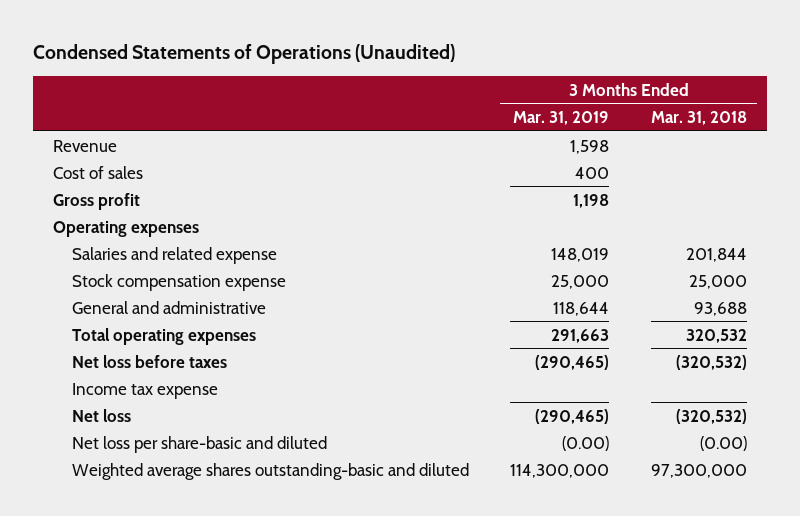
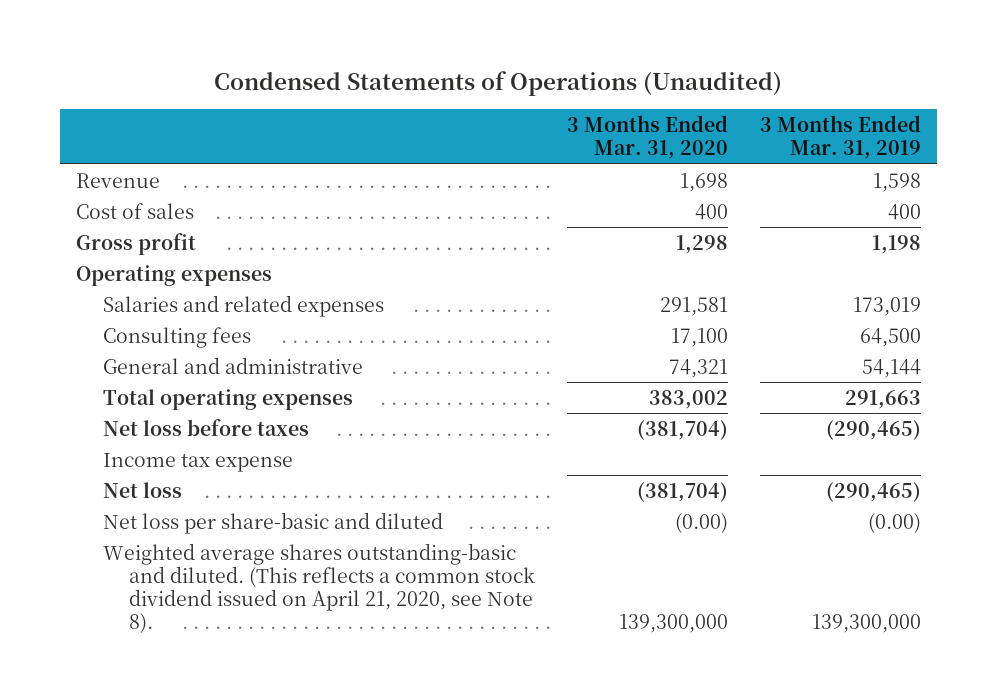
[650,110,747,125] Mar. 31, 2018 -> none
none -> [567,115,729,160] 3 Months Ended Mar. 31, 2020
[72,273,287,291] Stock compensation expense -> none
[72,246,278,264] Salaries and related expense -> [102,294,384,317] Salaries and related expenses
[551,247,610,262] 148,019 -> [853,296,922,316] 173,019
none -> [102,326,251,348] Consulting fees
[553,301,610,316] 118,644 -> [862,358,922,378] 54,144
[72,462,470,480] Weighted average shares outstanding-basic and diluted -> [102,542,536,635] Weighted average shares outstanding-basic and diluted. (This reflects a common stock dividend issued on April 21, 2020, see Note 8).
[510,463,610,478] 114,300,000 -> [812,614,922,634] 139,300,000

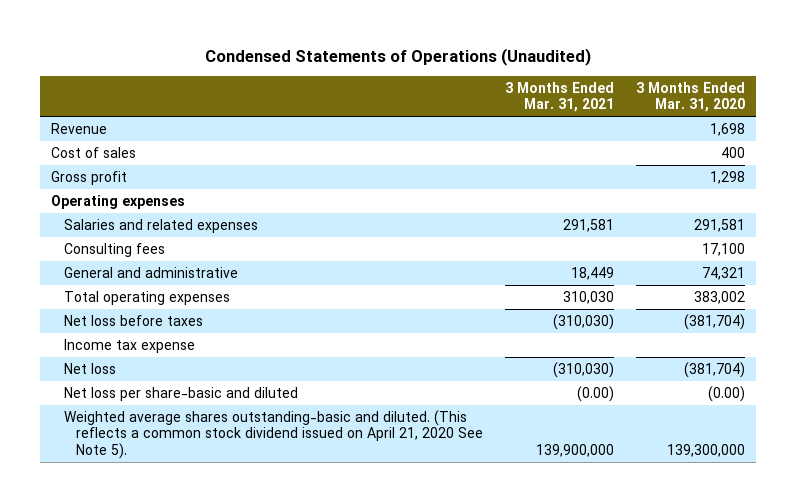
[760,115,922,160] 3 Months Ended Mar. 31, 2019 -> none
none -> [505,81,615,113] 3 Months Ended Mar. 31, 2021
[102,542,536,635] Weighted average shares outstanding-basic and diluted. (This reflects a common stock dividend issued on April 21, 2020, see Note 8). -> [63,409,484,459] Weighted average shares outstanding-basic and diluted. (This reflects a common stock dividend issued on April 21, 2020 See Note 5).

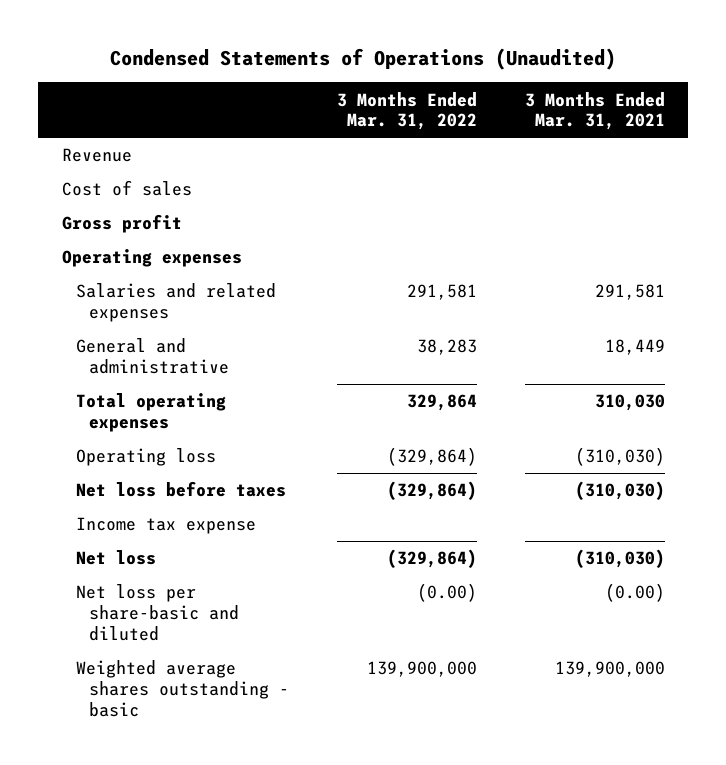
[635,81,745,113] 3 Months Ended Mar. 31, 2020 -> none
none -> [336,91,477,131] 3 Months Ended Mar. 31, 2022
[63,242,165,257] Consulting fees -> none
none -> [75,448,216,467] Operating loss
[63,409,484,459] Weighted average shares outstanding-basic and diluted. (This reflects a common stock dividend issued on April 21, 2020 See Note 5). -> [75,660,290,717] Weighted average shares outstanding - basic

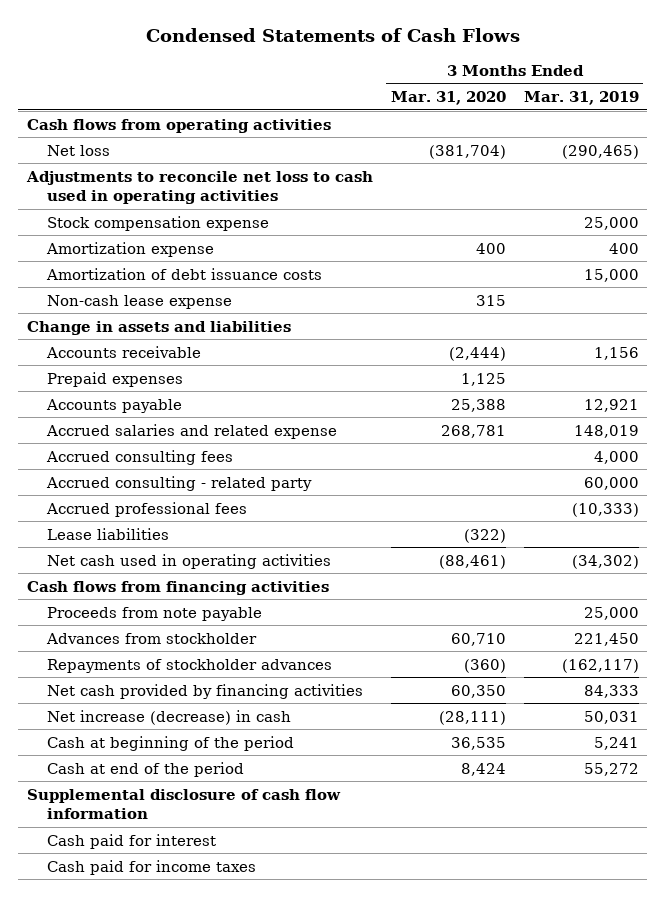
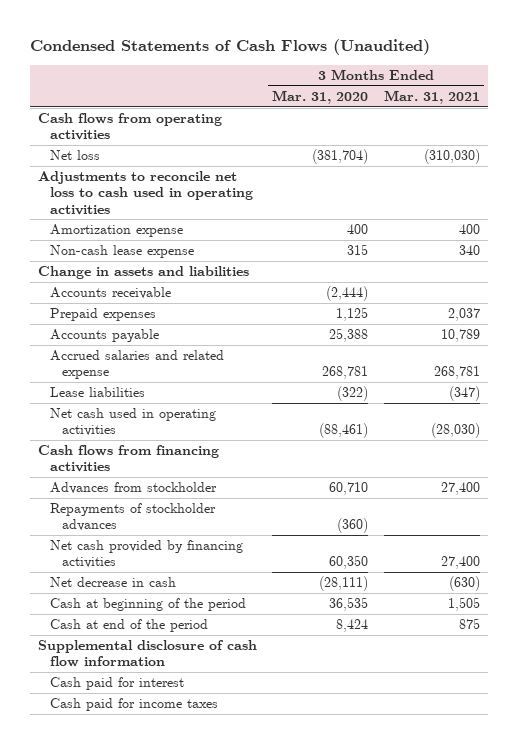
[145,27,520,42] Condensed Statements of Cash Flows -> [29,38,430,55] Condensed Statements of Cash Flows (Unaudited)
[523,91,639,106] Mar. 31, 2019 -> none
none -> [383,89,480,104] Mar. 31, 2021
[47,215,270,231] Stock compensation expense -> none
[46,267,323,280] Amortization of debt issuance costs -> none
[46,449,234,465] Accrued consulting fees -> none
[46,475,313,491] Accrued consulting - related party -> none
[46,501,248,517] Accrued professional fees -> none
[47,606,263,621] Proceeds from note payable -> none
[47,709,292,725] Net increase (decrease) in cash -> [49,577,176,588] Net decrease in cash

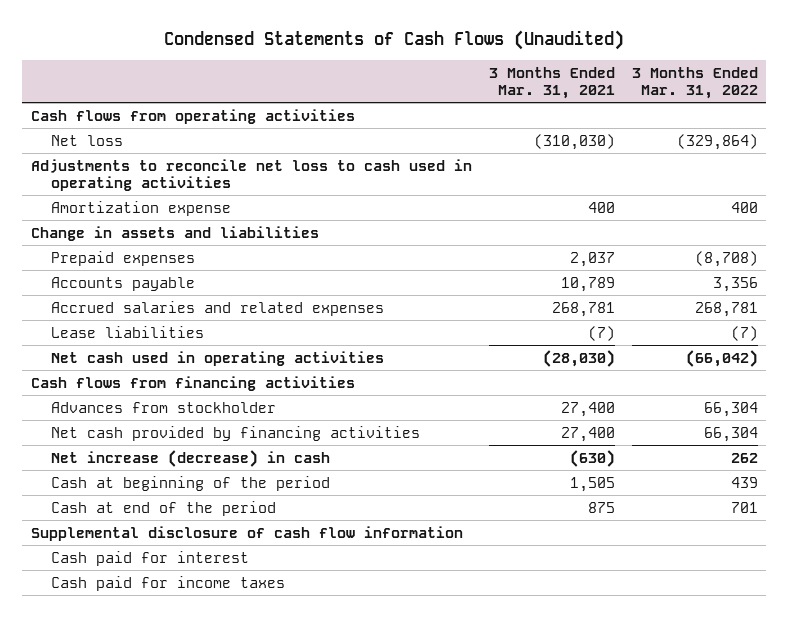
[272,89,369,104] Mar. 31, 2020 -> none
none -> [631,66,758,99] 3 Months Ended Mar. 31, 2022
[49,245,194,259] Non-cash lease expense -> none
[49,287,171,300] Accounts receivable -> none
[49,350,224,380] Accrued salaries and related expense -> [51,300,385,316] Accrued salaries and related expenses
[448,386,480,402] (347) -> [587,325,615,341] (7)
[49,503,216,532] Repayments of stockholder advances -> none
[49,577,176,588] Net decrease in cash -> [51,449,331,467] Net increase (decrease) in cash

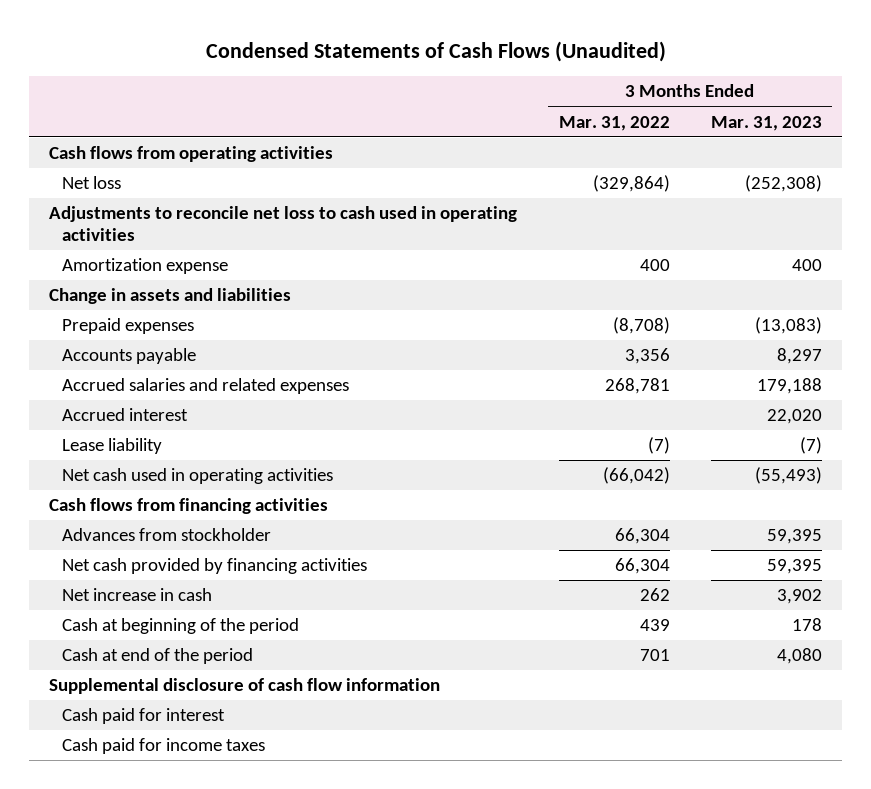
[488,66,615,99] 3 Months Ended Mar. 31, 2021 -> none
none -> [710,115,822,131] Mar. 31, 2023
none -> [62,408,189,422] Accrued interest
[51,325,205,338] Lease liabilities -> [62,438,163,455] Lease liability
[51,449,331,467] Net increase (decrease) in cash -> [62,588,213,602] Net increase in cash

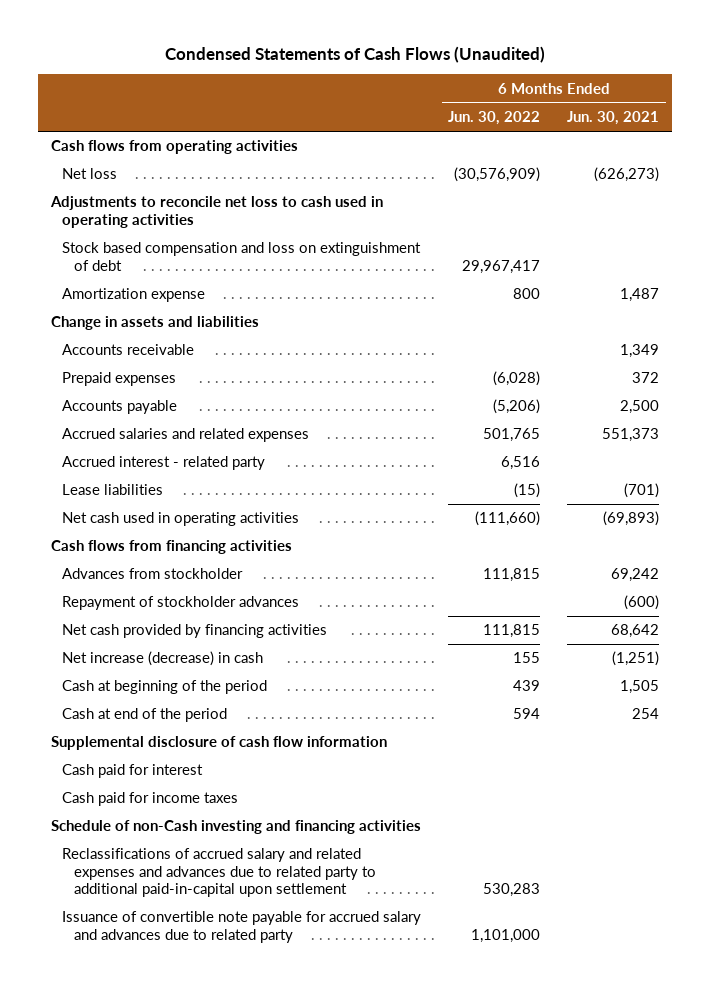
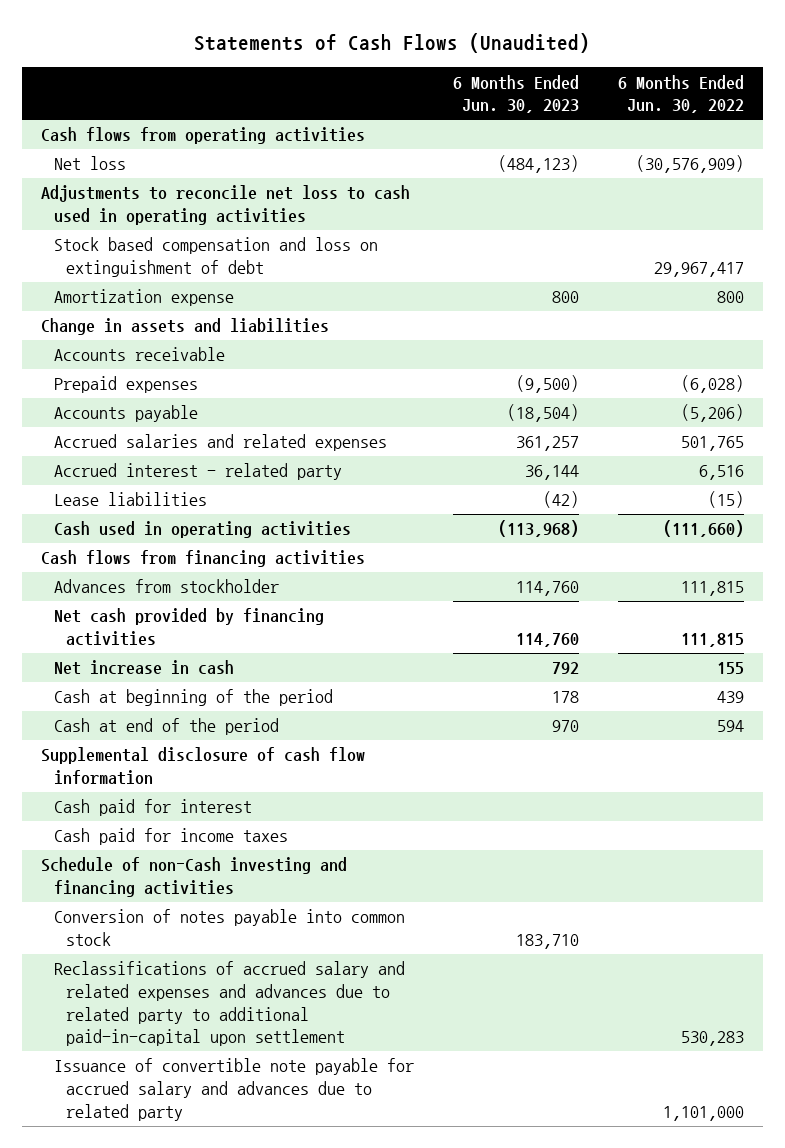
[164,45,545,63] Condensed Statements of Cash Flows (Unaudited) -> [194,33,591,54] Statements of Cash Flows (Unaudited)
[566,111,659,126] Jun. 30, 2021 -> none
none -> [452,74,579,114] 6 Months Ended Jun. 30, 2023
[62,512,300,527] Net cash used in operating activities -> [53,521,351,539] Cash used in operating activities
[62,596,300,611] Repayment of stockholder advances -> none
[62,651,264,667] Net increase (decrease) in cash -> [53,660,234,676] Net increase in cash
none -> [53,909,405,947] Conversion of notes payable into common stock

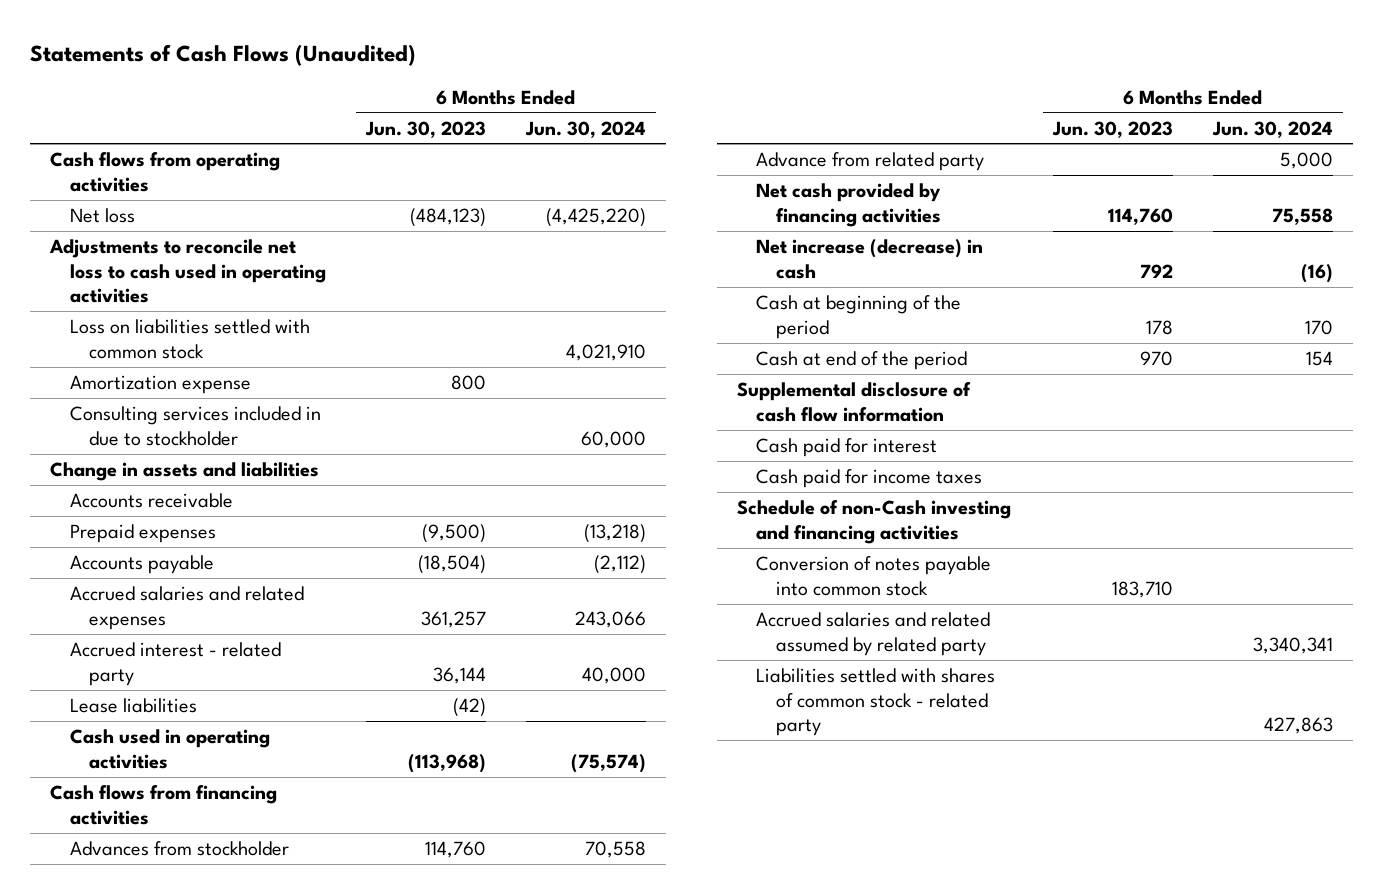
[617,74,744,114] 6 Months Ended Jun. 30, 2022 -> none
none -> [525,120,647,138] Jun. 30, 2024
[53,237,378,278] Stock based compensation and loss on extinguishment of debt -> none
none -> [69,319,310,359] Loss on liabilities settled with common stock
none -> [69,406,321,446] Consulting services included in due to stockholder
none -> [756,152,985,172] Advance from related party
[53,660,234,676] Net increase in cash -> [756,239,984,279] Net increase (decrease) in cash
[53,961,405,1047] Reclassifications of accrued salary and related expenses and advances due to related party to additional paid-in-capital upon settlement -> none
[53,1058,414,1121] Issuance of convertible note payable for accrued salary and advances due to related party -> none
none -> [756,612,991,656] Accrued salaries and related assumed by related party
none -> [756,668,996,737] Liabilities settled with shares of common stock - related party

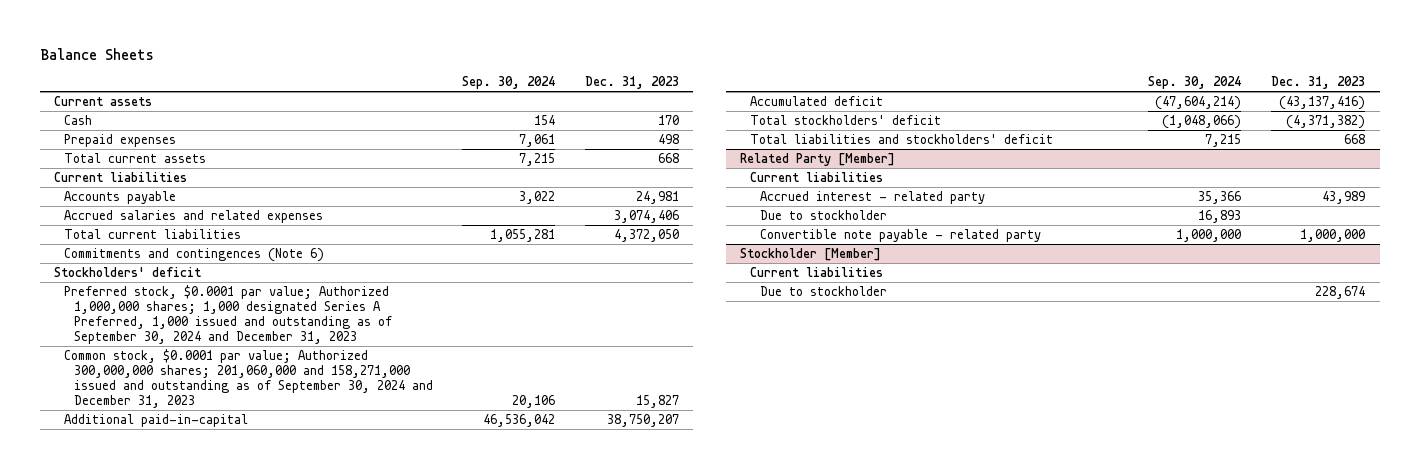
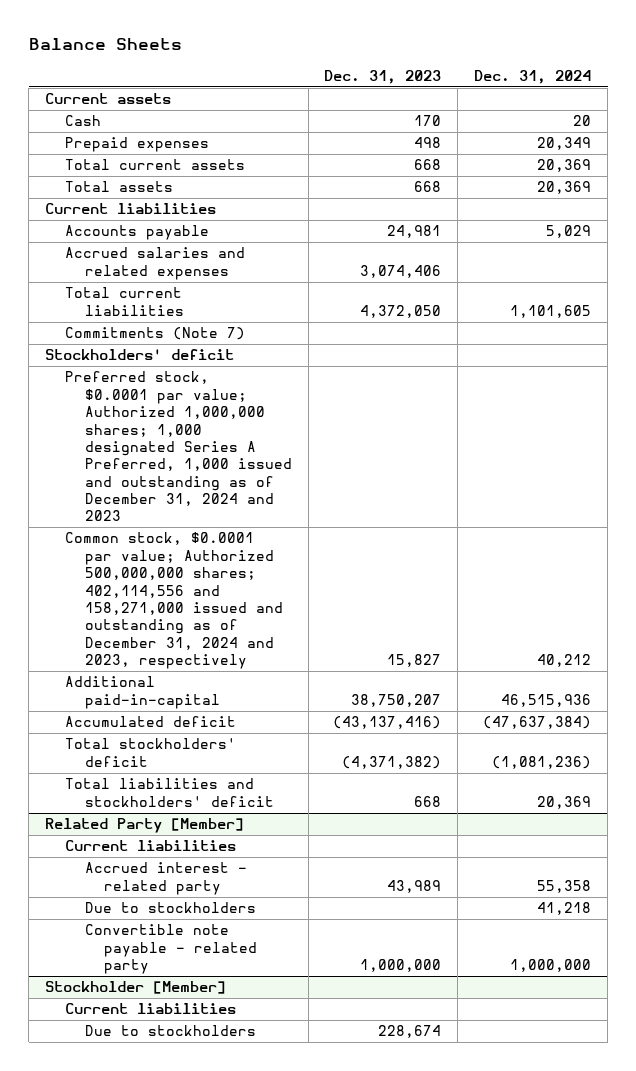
[462,76,556,90] Sep. 30, 2024 -> none
none -> [474,69,592,84] Dec. 31, 2024
none -> [64,181,173,193] Total assets
[63,247,324,262] Commitments and contingences (Note 6) -> [64,327,245,341] Commitments (Note 7)
[63,284,392,344] Preferred stock, $0.0001 par value; Authorized 1,000,000 shares; 1,000 designated Series A Preferred, 1,000 issued and outstanding as of September 30, 2024 and December 31, 2023 -> [64,371,292,522] Preferred stock, $0.0001 par value; Authorized 1,000,000 shares; 1,000 designated Series A Preferred, 1,000 issued and outstanding as of December 31, 2024 and 2023
[63,348,433,408] Common stock, $0.0001 par value; Authorized 300,000,000 shares; 201,060,000 and 158,271,000 issued and outstanding as of September 30, 2024 and December 31, 2023 -> [64,532,283,669] Common stock, $0.0001 par value; Authorized 500,000,000 shares; 402,114,556 and 158,271,000 issued and outstanding as of December 31, 2024 and 2023, respectively
[759,209,887,220] Due to stockholder -> [84,902,256,914] Due to stockholders
[759,285,887,296] Due to stockholder -> [84,1025,256,1037] Due to stockholders

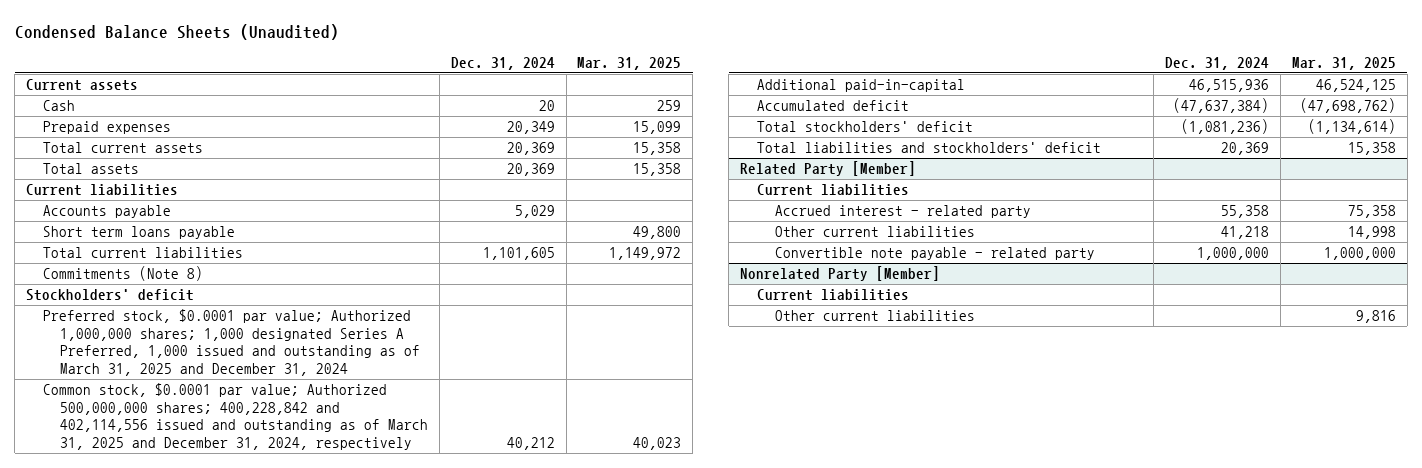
[28,38,182,51] Balance Sheets -> [14,24,339,41] Condensed Balance Sheets (Unaudited)
[324,69,442,84] Dec. 31, 2023 -> none
none -> [577,56,682,70] Mar. 31, 2025
[64,247,245,280] Accrued salaries and related expenses -> none
none -> [43,226,236,240] Short term loans payable
[64,327,245,341] Commitments (Note 7) -> [43,266,204,282] Commitments (Note 8)
[64,371,292,522] Preferred stock, $0.0001 par value; Authorized 1,000,000 shares; 1,000 designated Series A Preferred, 1,000 issued and outstanding as of December 31, 2024 and 2023 -> [43,309,421,376] Preferred stock, $0.0001 par value; Authorized 1,000,000 shares; 1,000 designated Series A Preferred, 1,000 issued and outstanding as of March 31, 2025 and December 31, 2024
[64,532,283,669] Common stock, $0.0001 par value; Authorized 500,000,000 shares; 402,114,556 and 158,271,000 issued and outstanding as of December 31, 2024 and 2023, respectively -> [43,383,429,450] Common stock, $0.0001 par value; Authorized 500,000,000 shares; 400,228,842 and 402,114,556 issued and outstanding as of March 31, 2025 and December 31, 2024, respectively
[84,902,256,914] Due to stockholders -> [774,226,975,238] Other current liabilities
[45,981,227,995] Stockholder [Member] -> none
none -> [740,266,941,282] Nonrelated Party [Member]
[84,1025,256,1037] Due to stockholders -> [774,310,975,322] Other current liabilities

